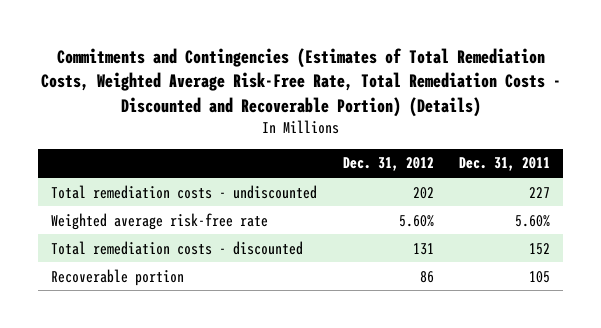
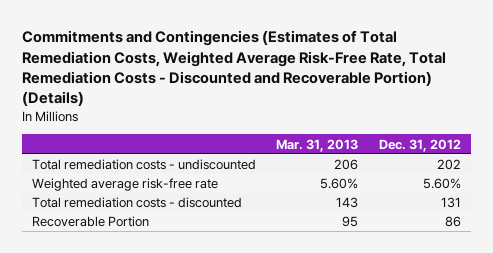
[459,157,551,172] Dec. 31, 2011 -> none
none -> [276,138,359,152] Mar. 31, 2013
[51,268,185,286] Recoverable portion -> [32,216,150,228] Recoverable Portion

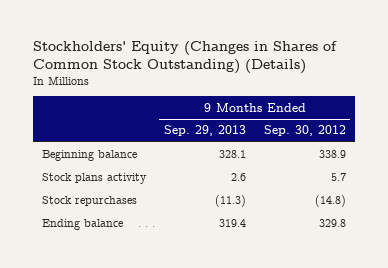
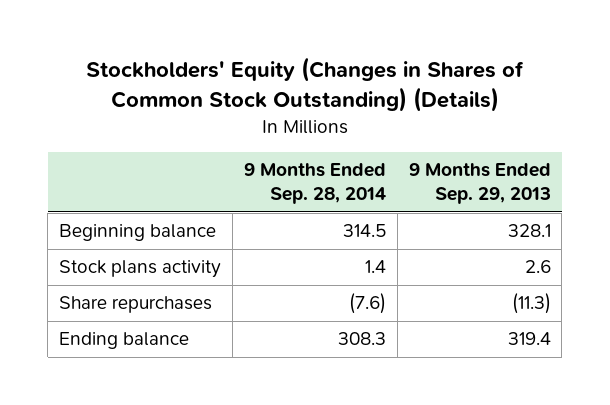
[263,125,346,137] Sep. 30, 2012 -> none
none -> [243,162,386,205] 9 Months Ended Sep. 28, 2014
[41,196,137,207] Stock repurchases -> [59,296,213,314] Share repurchases

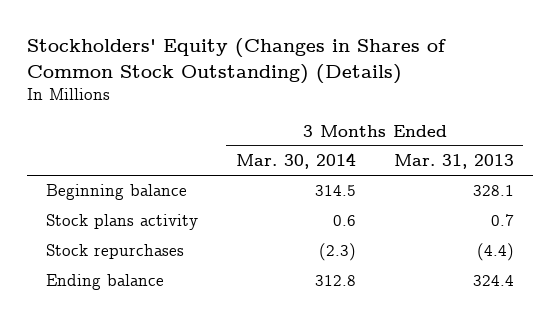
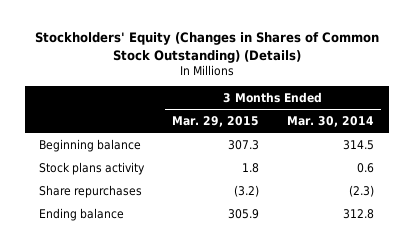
[393,154,514,170] Mar. 31, 2013 -> none
none -> [172,116,260,128] Mar. 29, 2015
[45,244,184,260] Stock repurchases -> [38,184,142,198] Share repurchases

